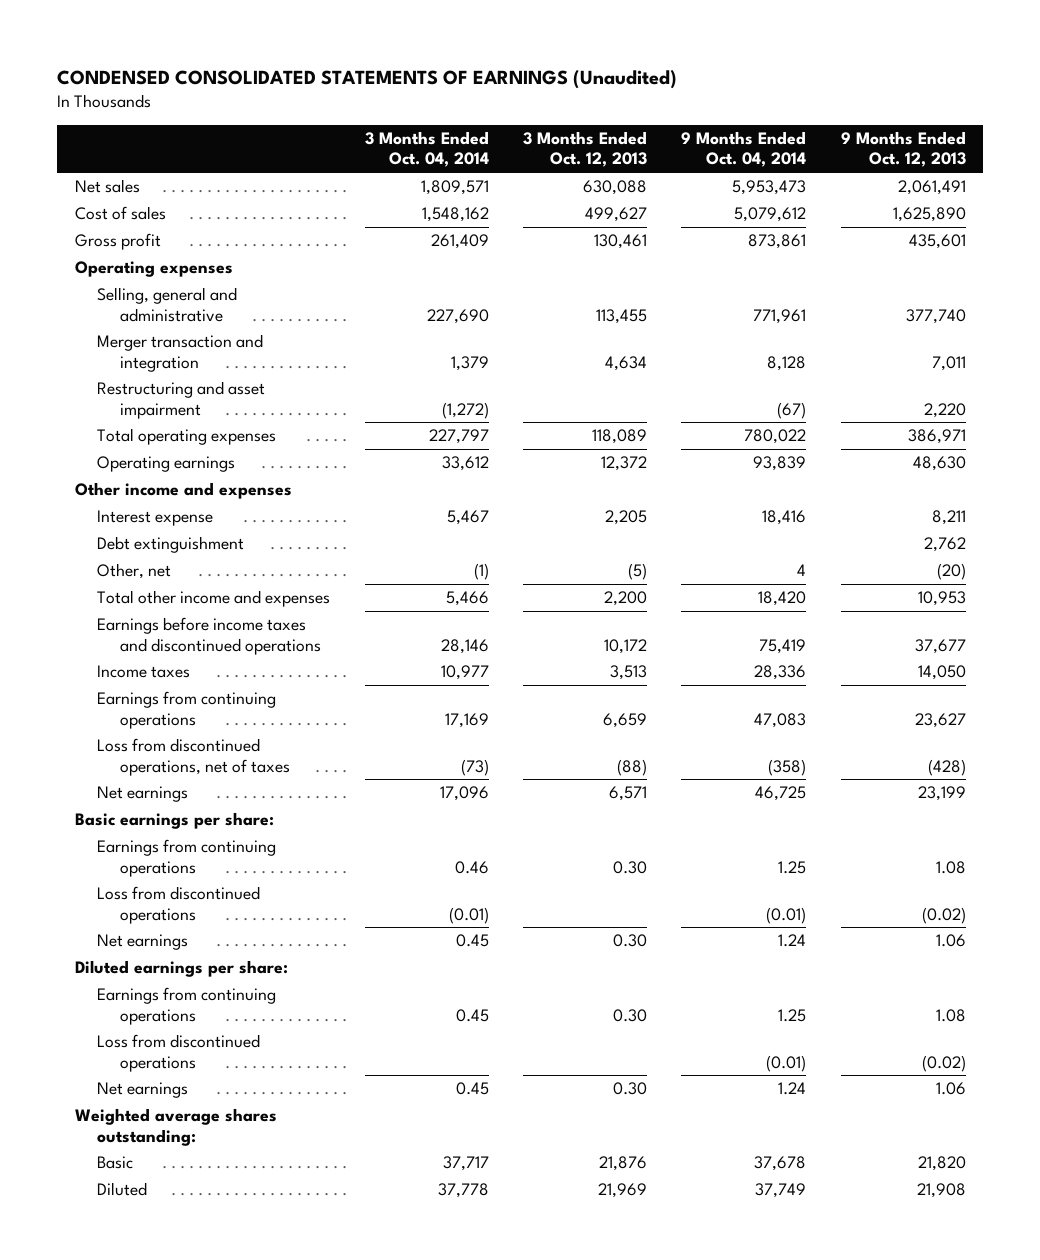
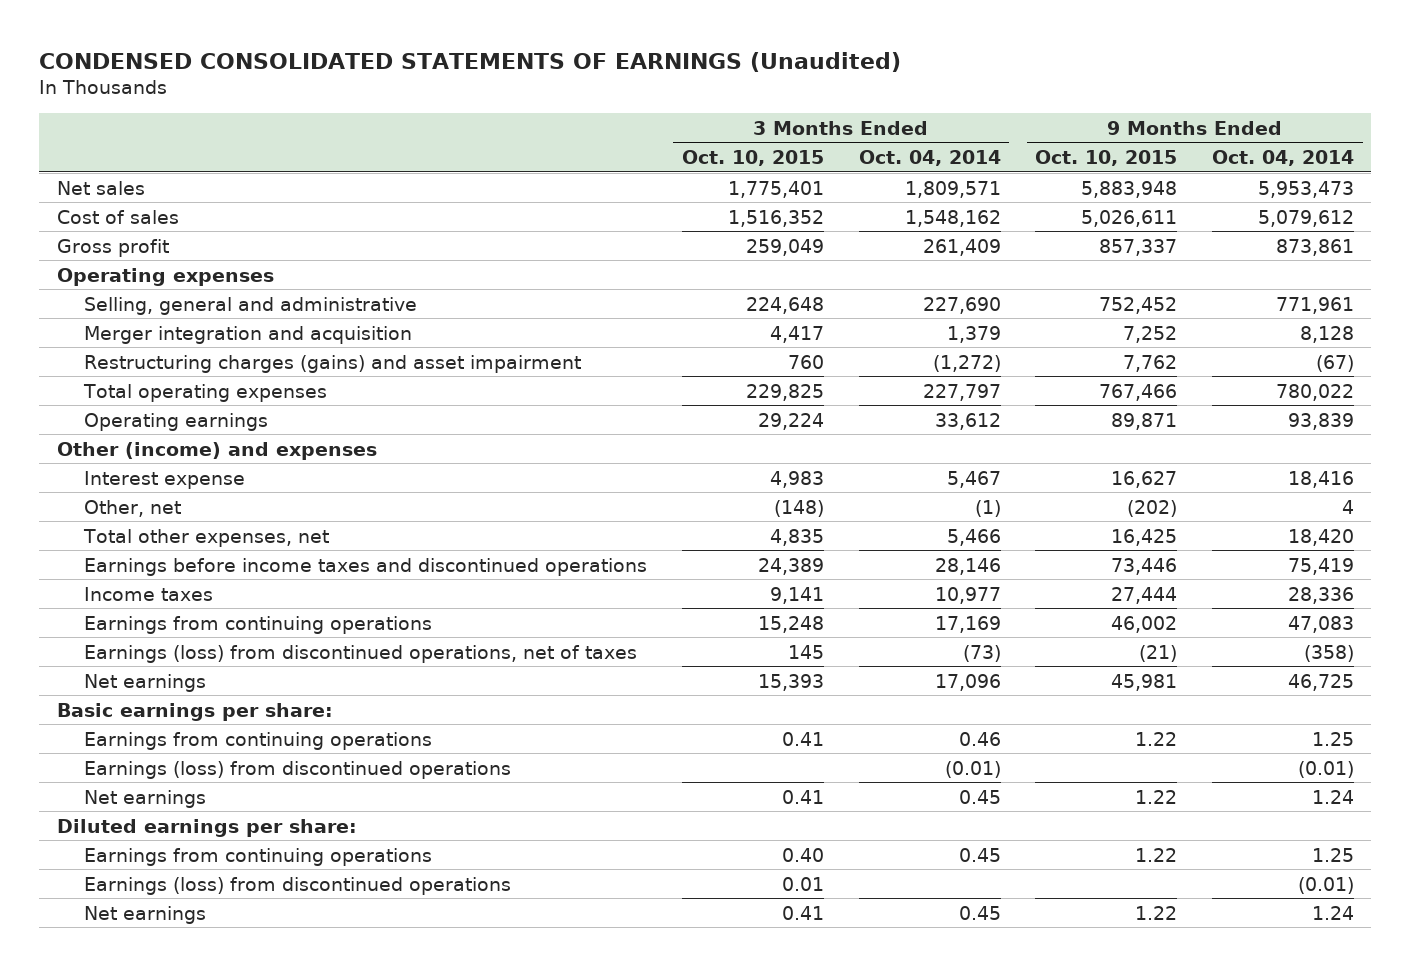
[523,130,648,168] 3 Months Ended Oct. 12, 2013 -> none
[840,130,966,168] 9 Months Ended Oct. 12, 2013 -> none
none -> [681,150,824,167] Oct. 10, 2015
none -> [1035,150,1178,167] Oct. 10, 2015
[97,334,264,372] Merger transaction and integration -> [84,325,413,344] Merger integration and acquisition
[97,381,266,419] Restructuring and asset impairment -> [84,354,582,373] Restructuring charges (gains) and asset impairment
[74,482,292,500] Other income and expenses -> [56,441,377,460] Other (income) and expenses
[97,536,245,554] Debt extinguishment -> none
[97,590,331,608] Total other income and expenses -> [83,528,330,547] Total other expenses, net
[97,738,291,776] Loss from discontinued operations, net of taxes -> [84,644,638,663] Earnings (loss) from discontinued operations, net of taxes
[97,886,261,924] Loss from discontinued operations -> [84,760,512,779] Earnings (loss) from discontinued operations
[97,1034,261,1072] Loss from discontinued operations -> [84,876,512,895] Earnings (loss) from discontinued operations
[74,1108,277,1146] Weighted average shares outstanding: -> none
[97,1156,134,1170] Basic -> none
[97,1182,148,1197] Diluted -> none

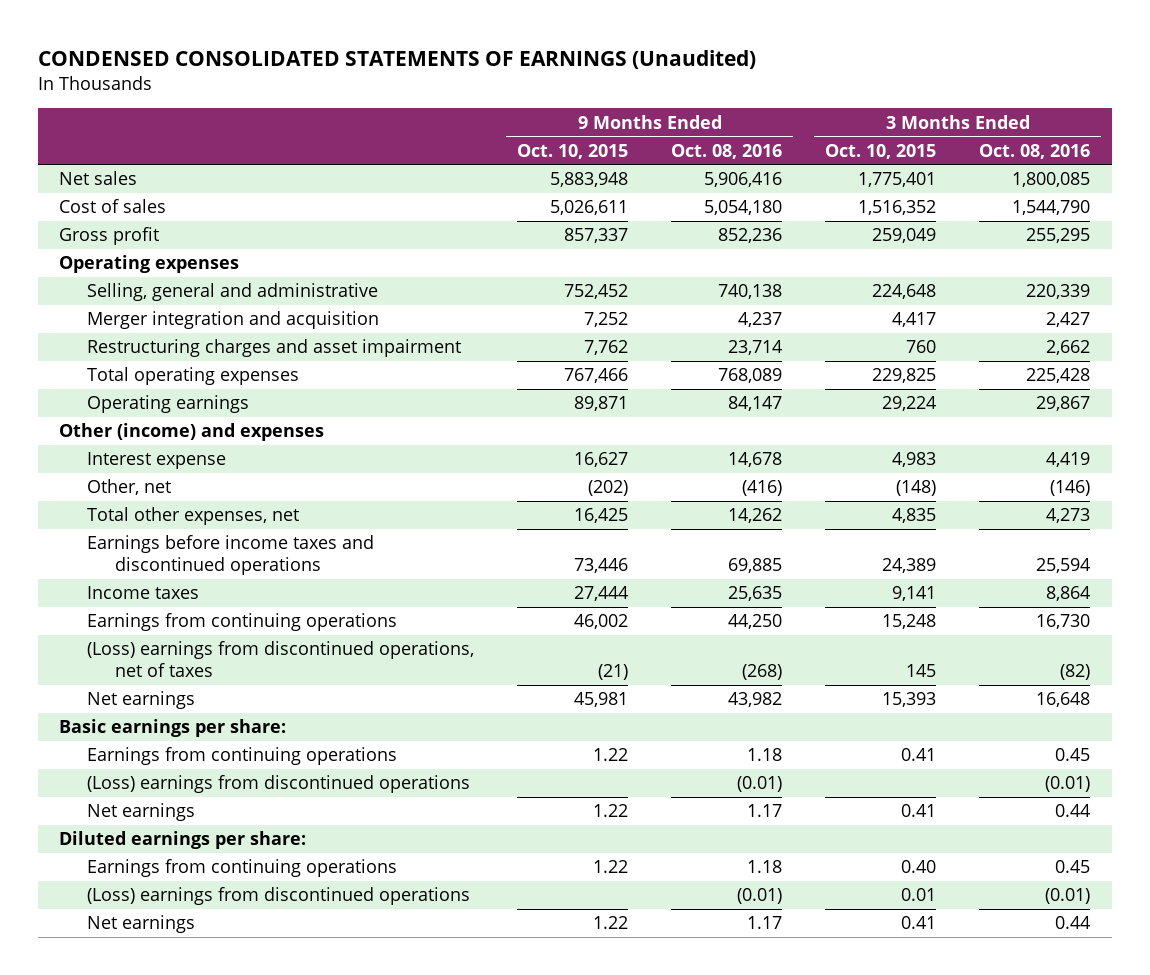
[858,150,1001,167] Oct. 04, 2014 -> none
[1211,150,1354,167] Oct. 04, 2014 -> none
none -> [671,143,783,159] Oct. 08, 2016
none -> [979,143,1091,159] Oct. 08, 2016
[84,354,582,373] Restructuring charges (gains) and asset impairment -> [87,339,462,358] Restructuring charges and asset impairment
[84,644,638,663] Earnings (loss) from discontinued operations, net of taxes -> [87,641,475,678] (Loss) earnings from discontinued operations, net of taxes
[84,760,512,779] Earnings (loss) from discontinued operations -> [87,775,471,794] (Loss) earnings from discontinued operations
[84,876,512,895] Earnings (loss) from discontinued operations -> [87,887,471,906] (Loss) earnings from discontinued operations

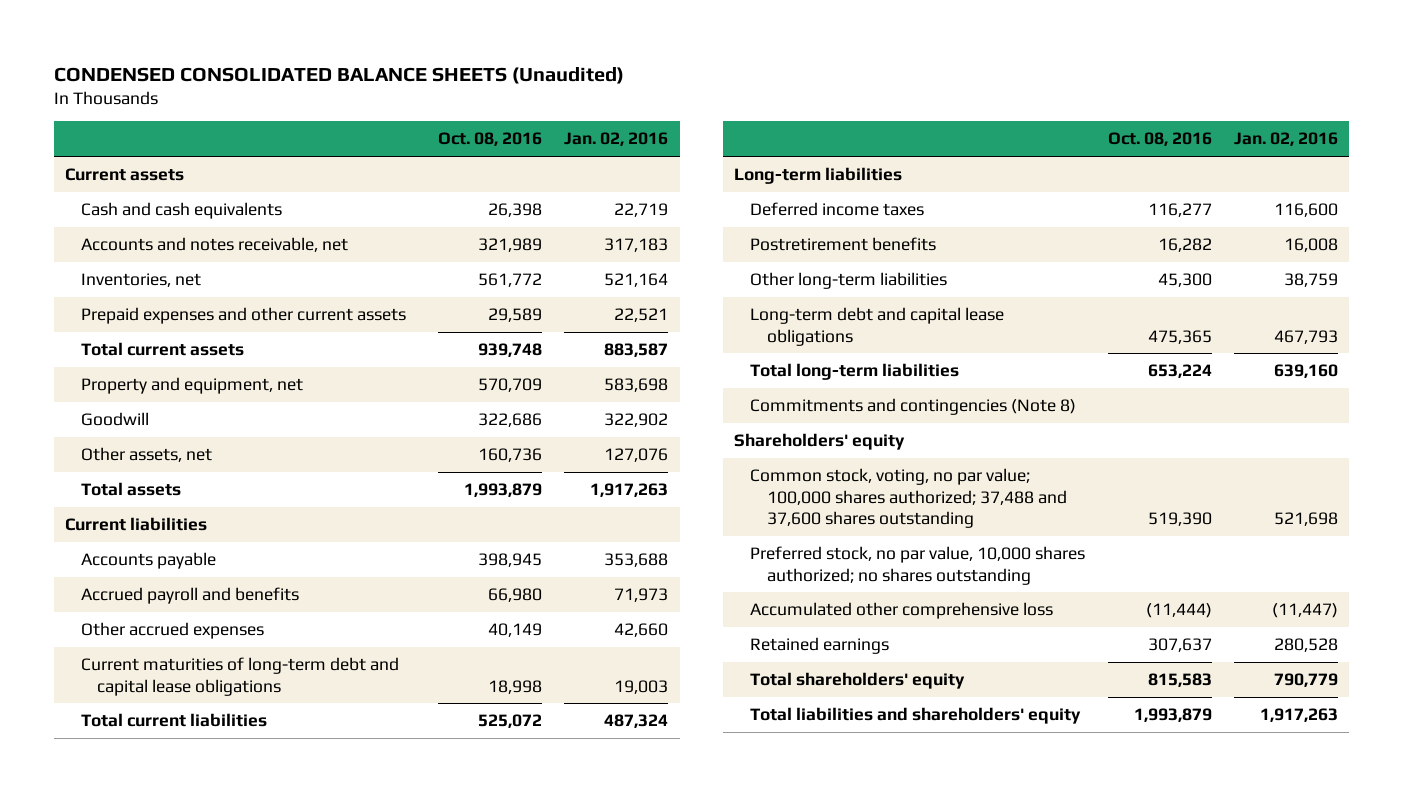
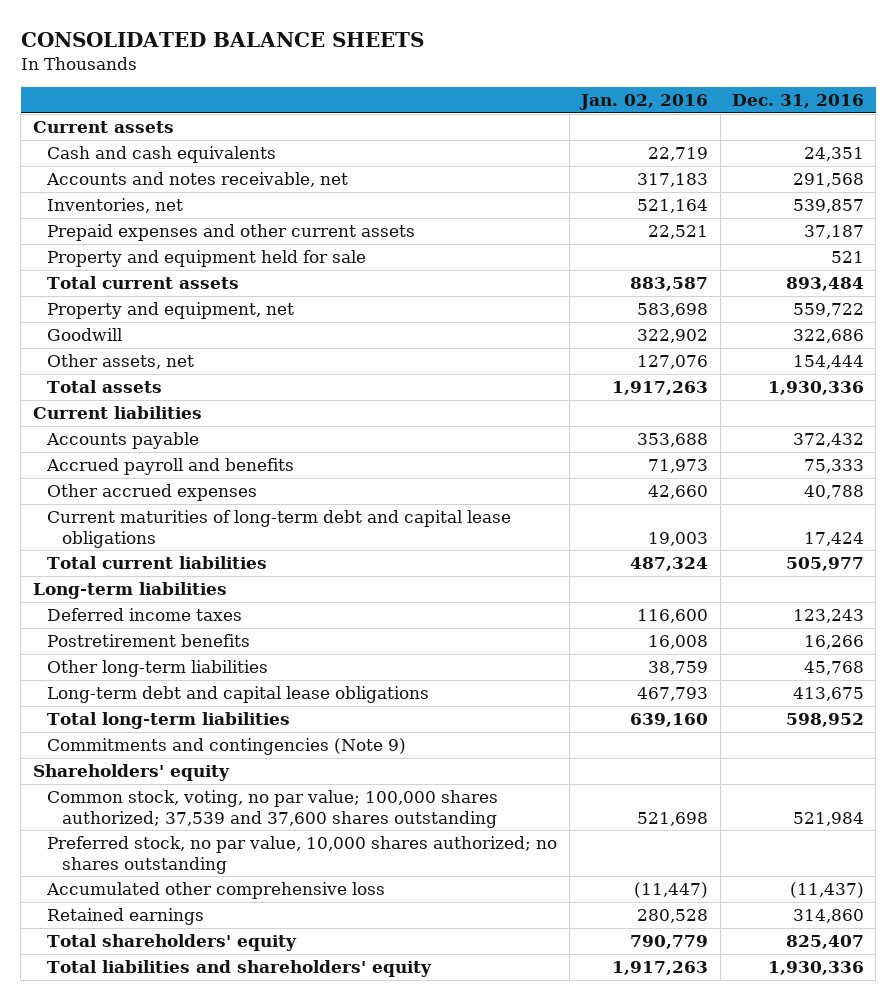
[53,66,624,84] CONDENSED CONSOLIDATED BALANCE SHEETS (Unaudited) -> [20,31,424,47] CONSOLIDATED BALANCE SHEETS
[438,132,543,147] Oct. 08, 2016 -> none
none -> [731,94,864,109] Dec. 31, 2016
none -> [47,250,367,268] Property and equipment held for sale
[750,397,1077,415] Commitments and contingencies (Note 8) -> [47,738,407,756] Commitments and contingencies (Note 9)
[750,467,1067,529] Common stock, voting, no par value; 100,000 shares authorized; 37,488 and 37,600 shares outstanding -> [47,790,499,828] Common stock, voting, no par value; 100,000 shares authorized; 37,539 and 37,600 shares outstanding

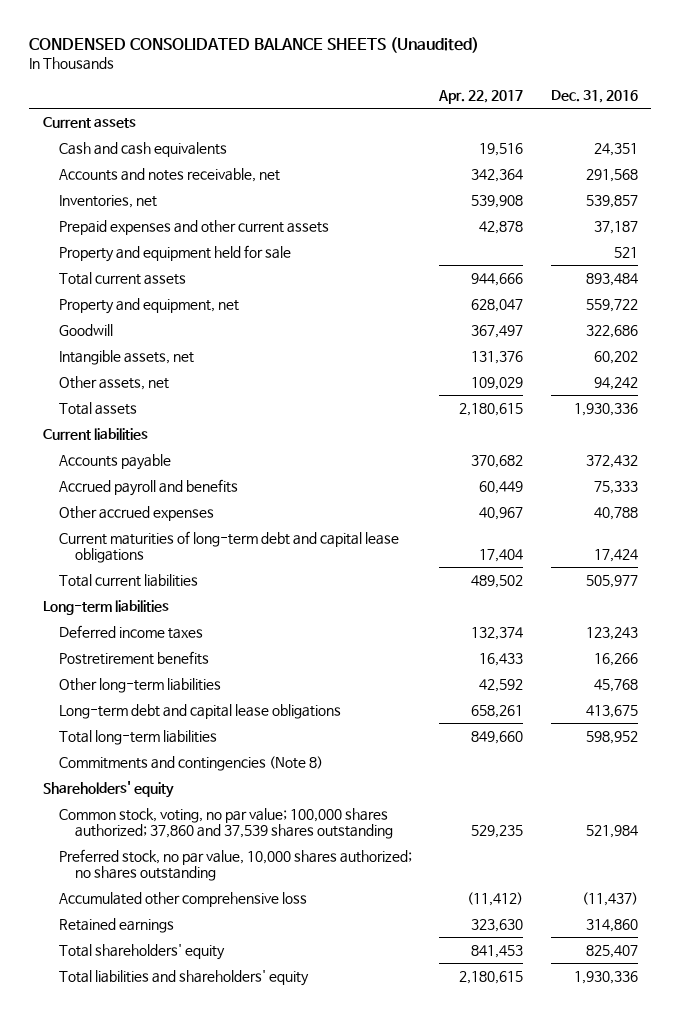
[20,31,424,47] CONSOLIDATED BALANCE SHEETS -> [28,37,479,54] CONDENSED CONSOLIDATED BALANCE SHEETS (Unaudited)
[579,94,709,111] Jan. 02, 2016 -> none
none -> [438,90,524,105] Apr. 22, 2017
none -> [59,350,195,366] Intangible assets, net
[792,355,864,370] 154,444 -> [593,377,638,391] 94,242
[47,738,407,756] Commitments and contingencies (Note 9) -> [59,756,324,772] Commitments and contingencies (Note 8)
[47,790,499,828] Common stock, voting, no par value; 100,000 shares authorized; 37,539 and 37,600 shares outstanding -> [59,808,394,840] Common stock, voting, no par value; 100,000 shares authorized; 37,860 and 37,539 shares outstanding

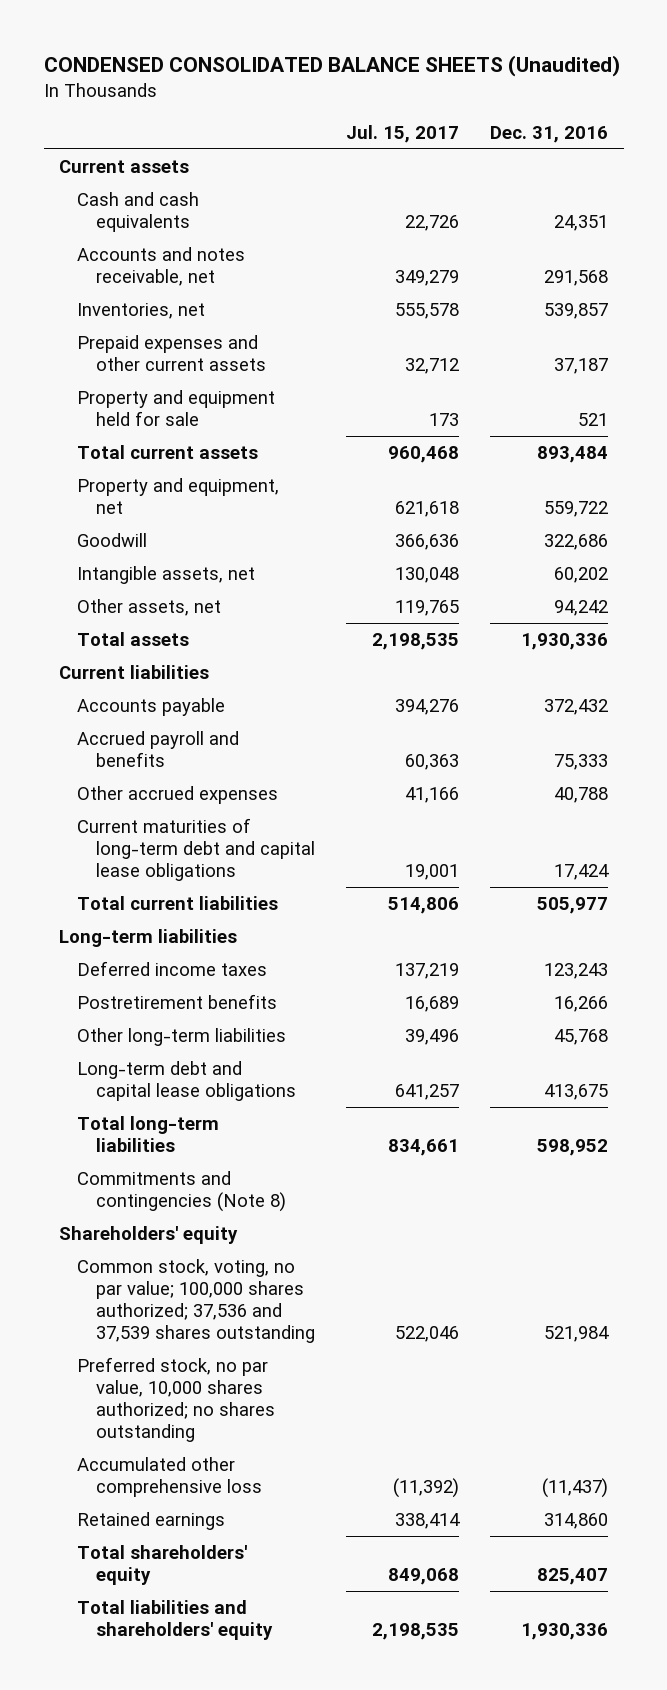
[438,90,524,105] Apr. 22, 2017 -> none
none -> [345,124,459,143] Jul. 15, 2017
[59,808,394,840] Common stock, voting, no par value; 100,000 shares authorized; 37,860 and 37,539 shares outstanding -> [77,1259,315,1343] Common stock, voting, no par value; 100,000 shares authorized; 37,536 and 37,539 shares outstanding

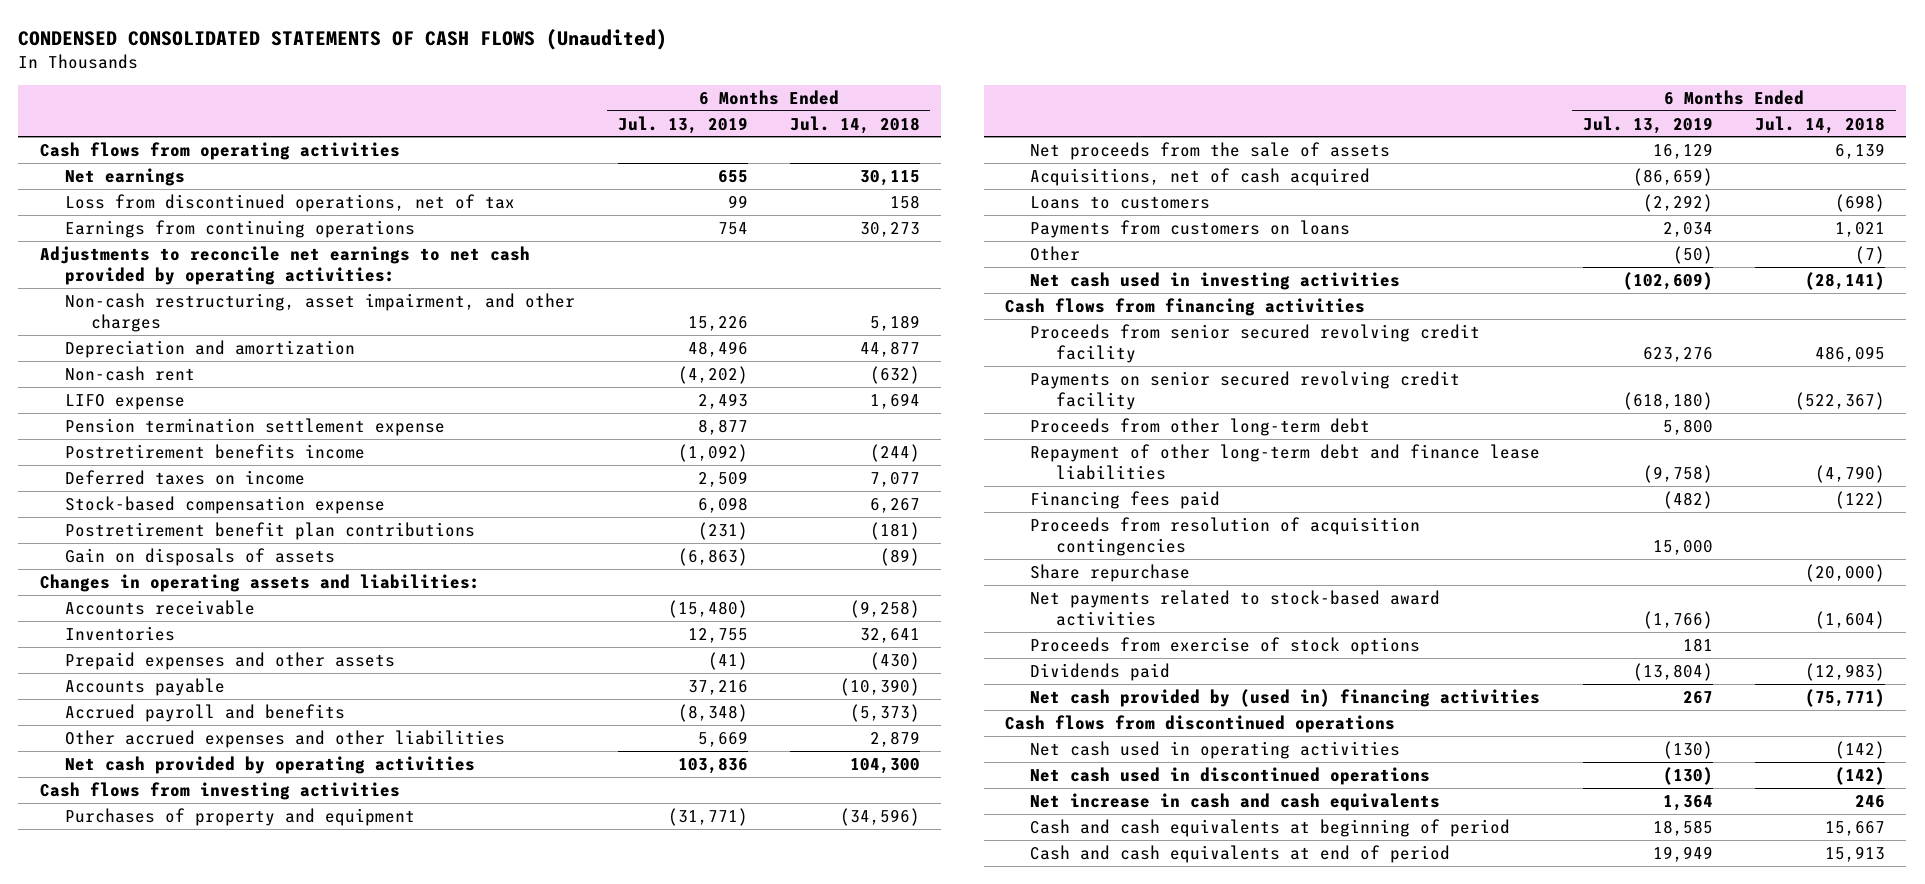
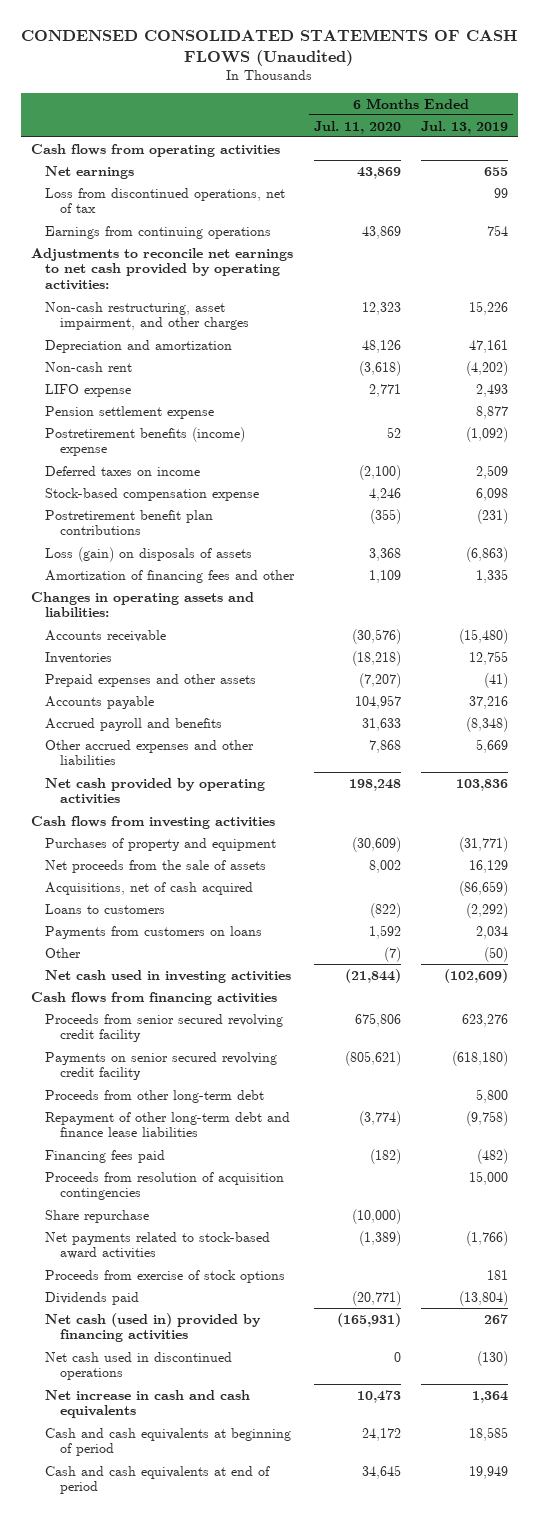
[789,115,920,134] Jul. 14, 2018 -> none
none -> [314,120,402,134] Jul. 11, 2020
[687,340,748,357] 48,496 -> [468,339,508,353] 47,161
[65,417,446,436] Pension termination settlement expense -> [45,405,215,419] Pension settlement expense
[65,443,366,459] Postretirement benefits income -> [45,426,246,457] Postretirement benefits (income) expense
[65,547,336,566] Gain on disposals of assets -> [45,546,253,562] Loss (gain) on disposals of assets
none -> [45,569,296,583] Amortization of financing fees and other
[1004,714,1395,733] Cash flows from discontinued operations -> none
[1030,740,1401,759] Net cash used in operating activities -> none
[1030,688,1541,707] Net cash provided by (used in) financing activities -> [45,1312,262,1343] Net cash (used in) provided by financing activities

